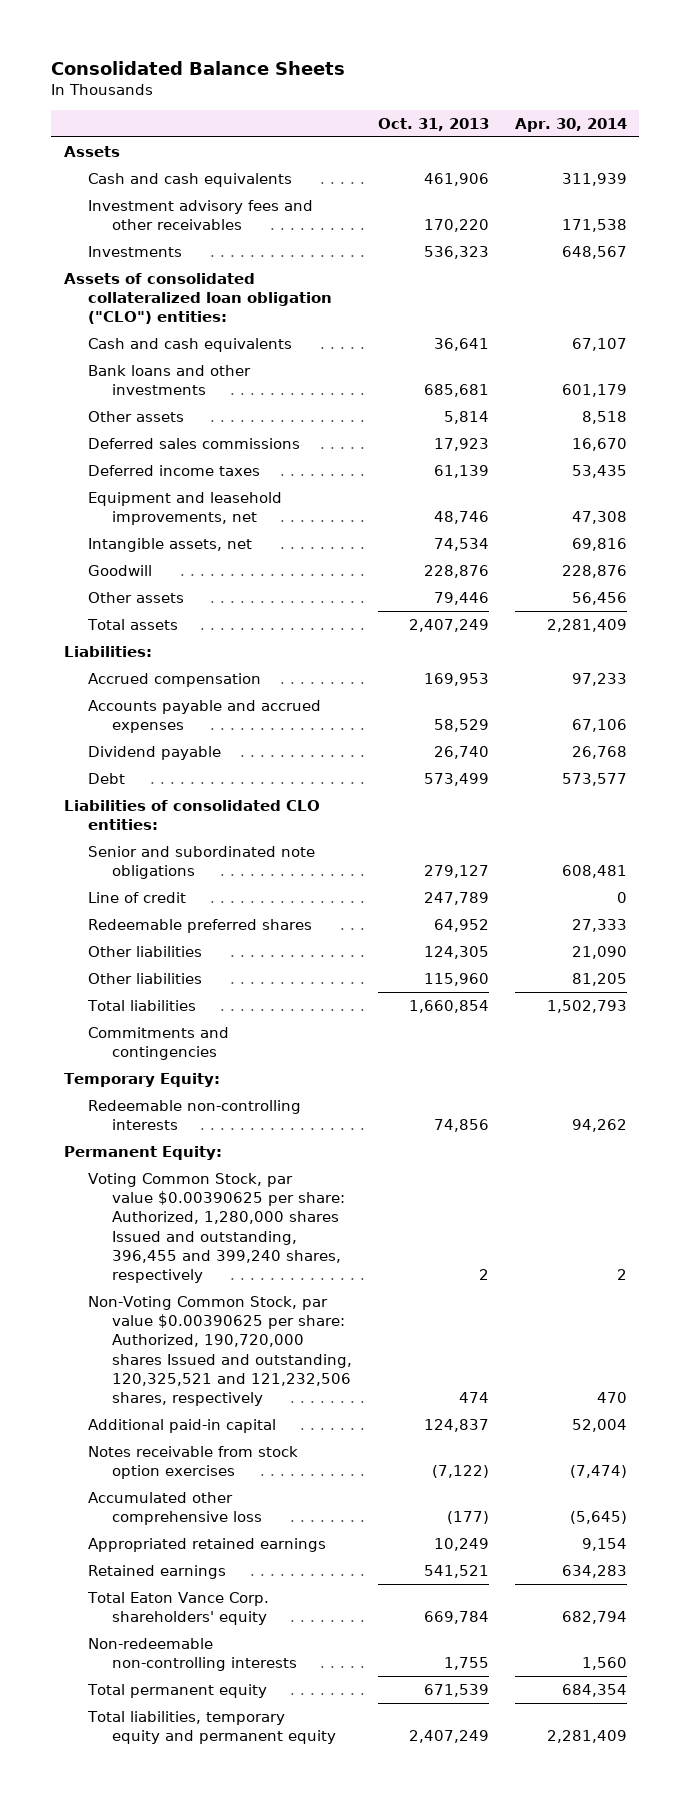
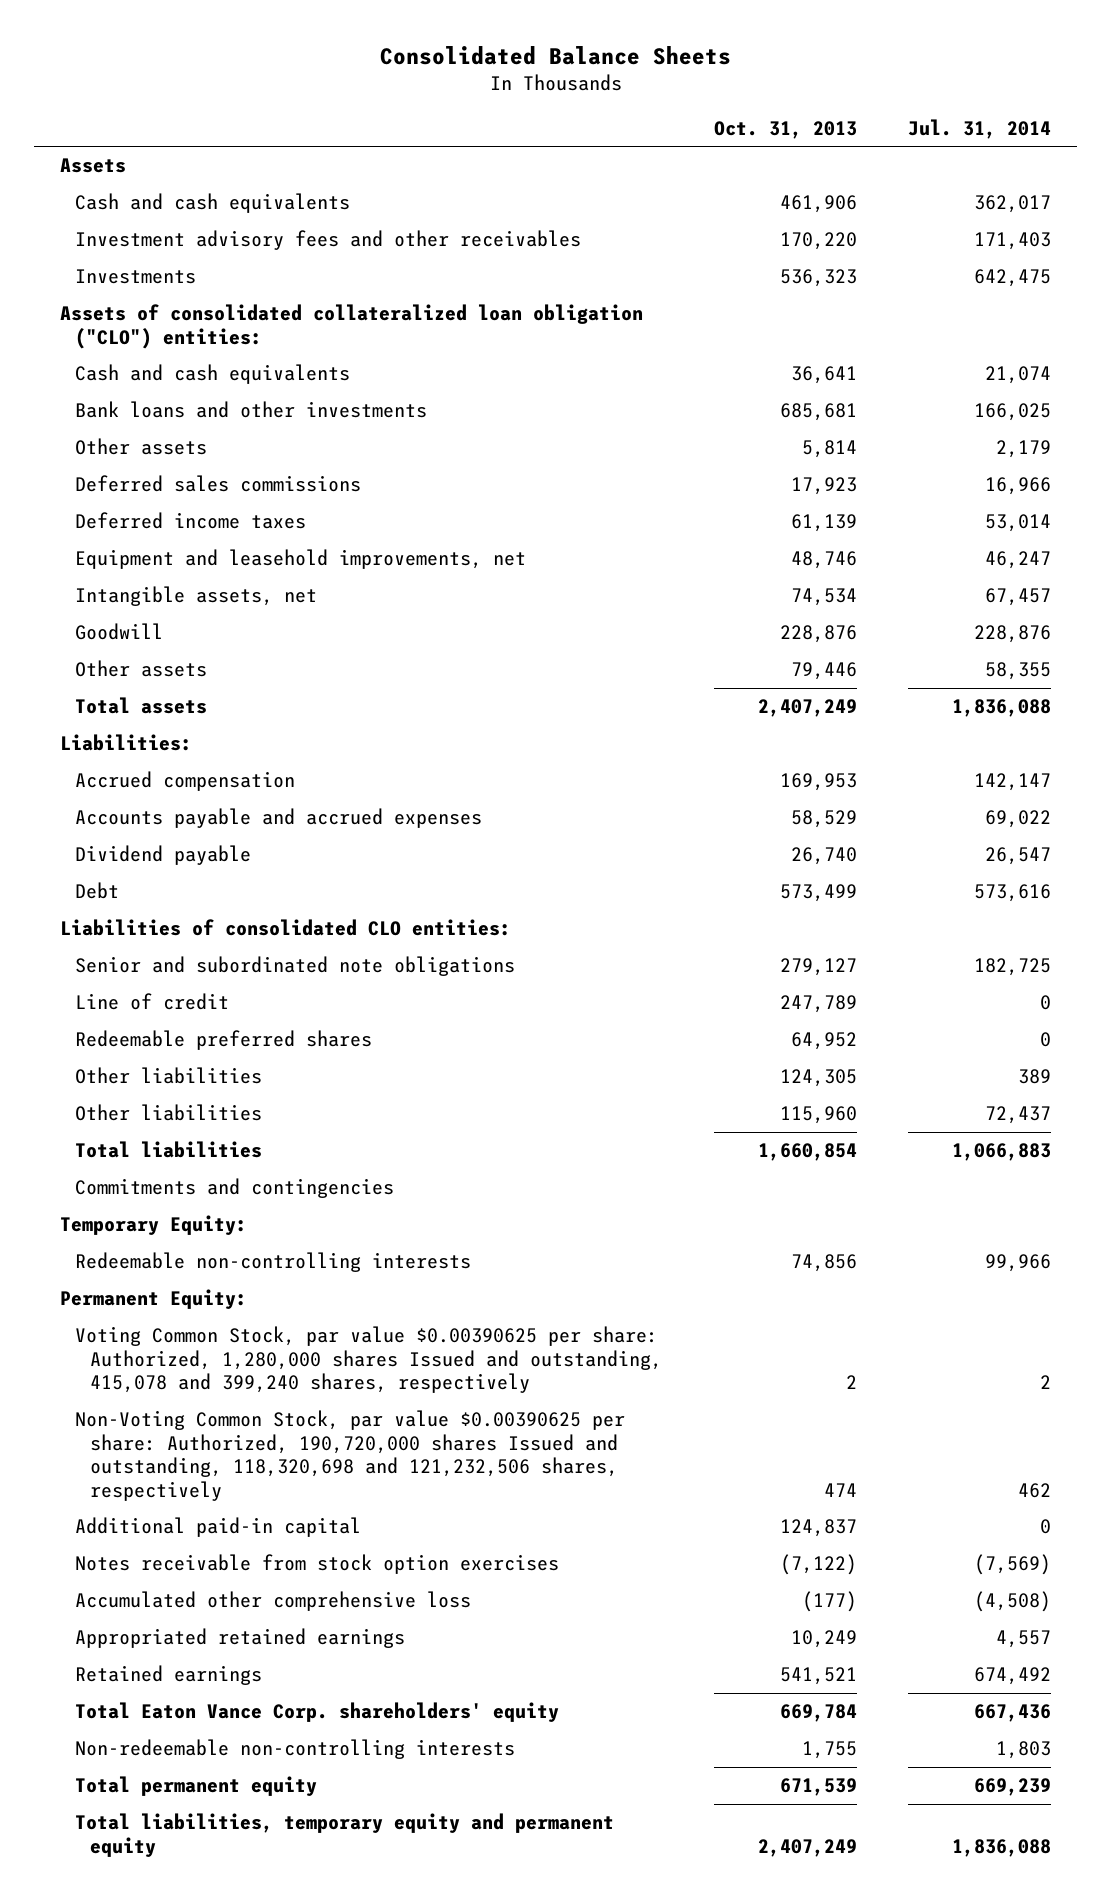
[514,117,627,132] Apr. 30, 2014 -> none
none -> [908,118,1052,139] Jul. 31, 2014
[88,1172,346,1284] Voting Common Stock, par value $0.00390625 per share: Authorized, 1,280,000 shares Issued and outstanding, 396,455 and 399,240 shares, respectively -> [74,1326,662,1394] Voting Common Stock, par value $0.00390625 per share: Authorized, 1,280,000 shares Issued and outstanding, 415,078 and 399,240 shares, respectively
[88,1295,353,1407] Non-Voting Common Stock, par value $0.00390625 per share: Authorized, 190,720,000 shares Issued and outstanding, 120,325,521 and 121,232,506 shares, respectively -> [74,1410,625,1501] Non-Voting Common Stock, par value $0.00390625 per share: Authorized, 190,720,000 shares Issued and outstanding, 118,320,698 and 121,232,506 shares, respectively

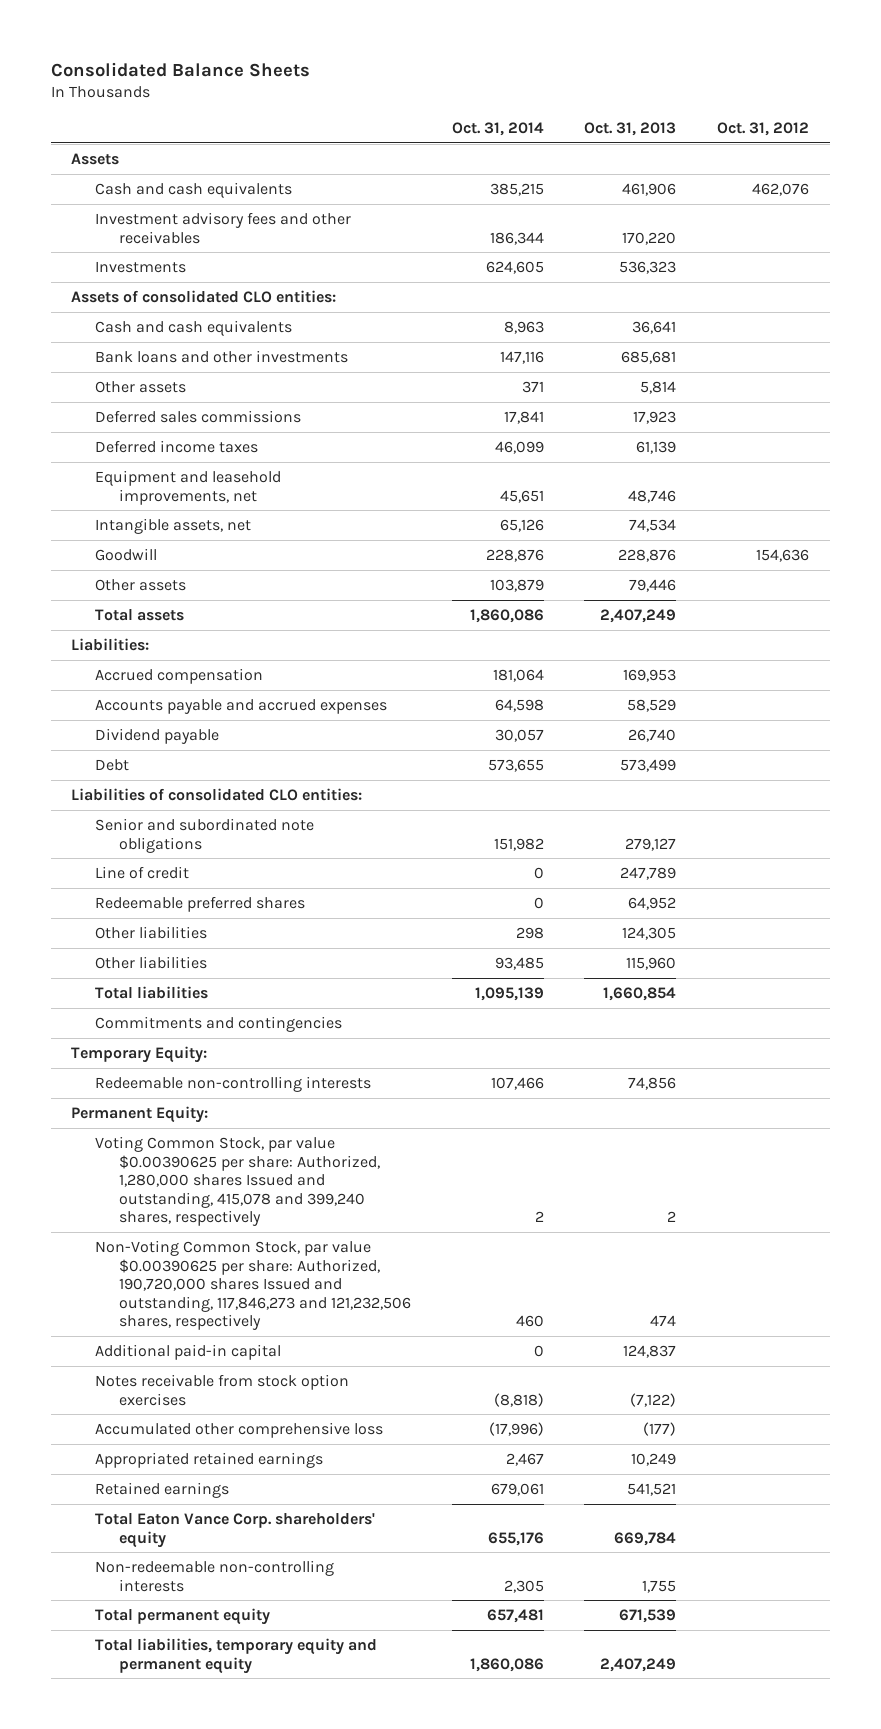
[908,118,1052,139] Jul. 31, 2014 -> none
none -> [451,122,544,137] Oct. 31, 2014
none -> [717,122,810,137] Oct. 31, 2012
[59,304,643,349] Assets of consolidated collateralized loan obligation ("CLO") entities: -> [71,289,337,303] Assets of consolidated CLO entities:
[74,1410,625,1501] Non-Voting Common Stock, par value $0.00390625 per share: Authorized, 190,720,000 shares Issued and outstanding, 118,320,698 and 121,232,506 shares, respectively -> [95,1239,411,1331] Non-Voting Common Stock, par value $0.00390625 per share: Authorized, 190,720,000 shares Issued and outstanding, 117,846,273 and 121,232,506 shares, respectively

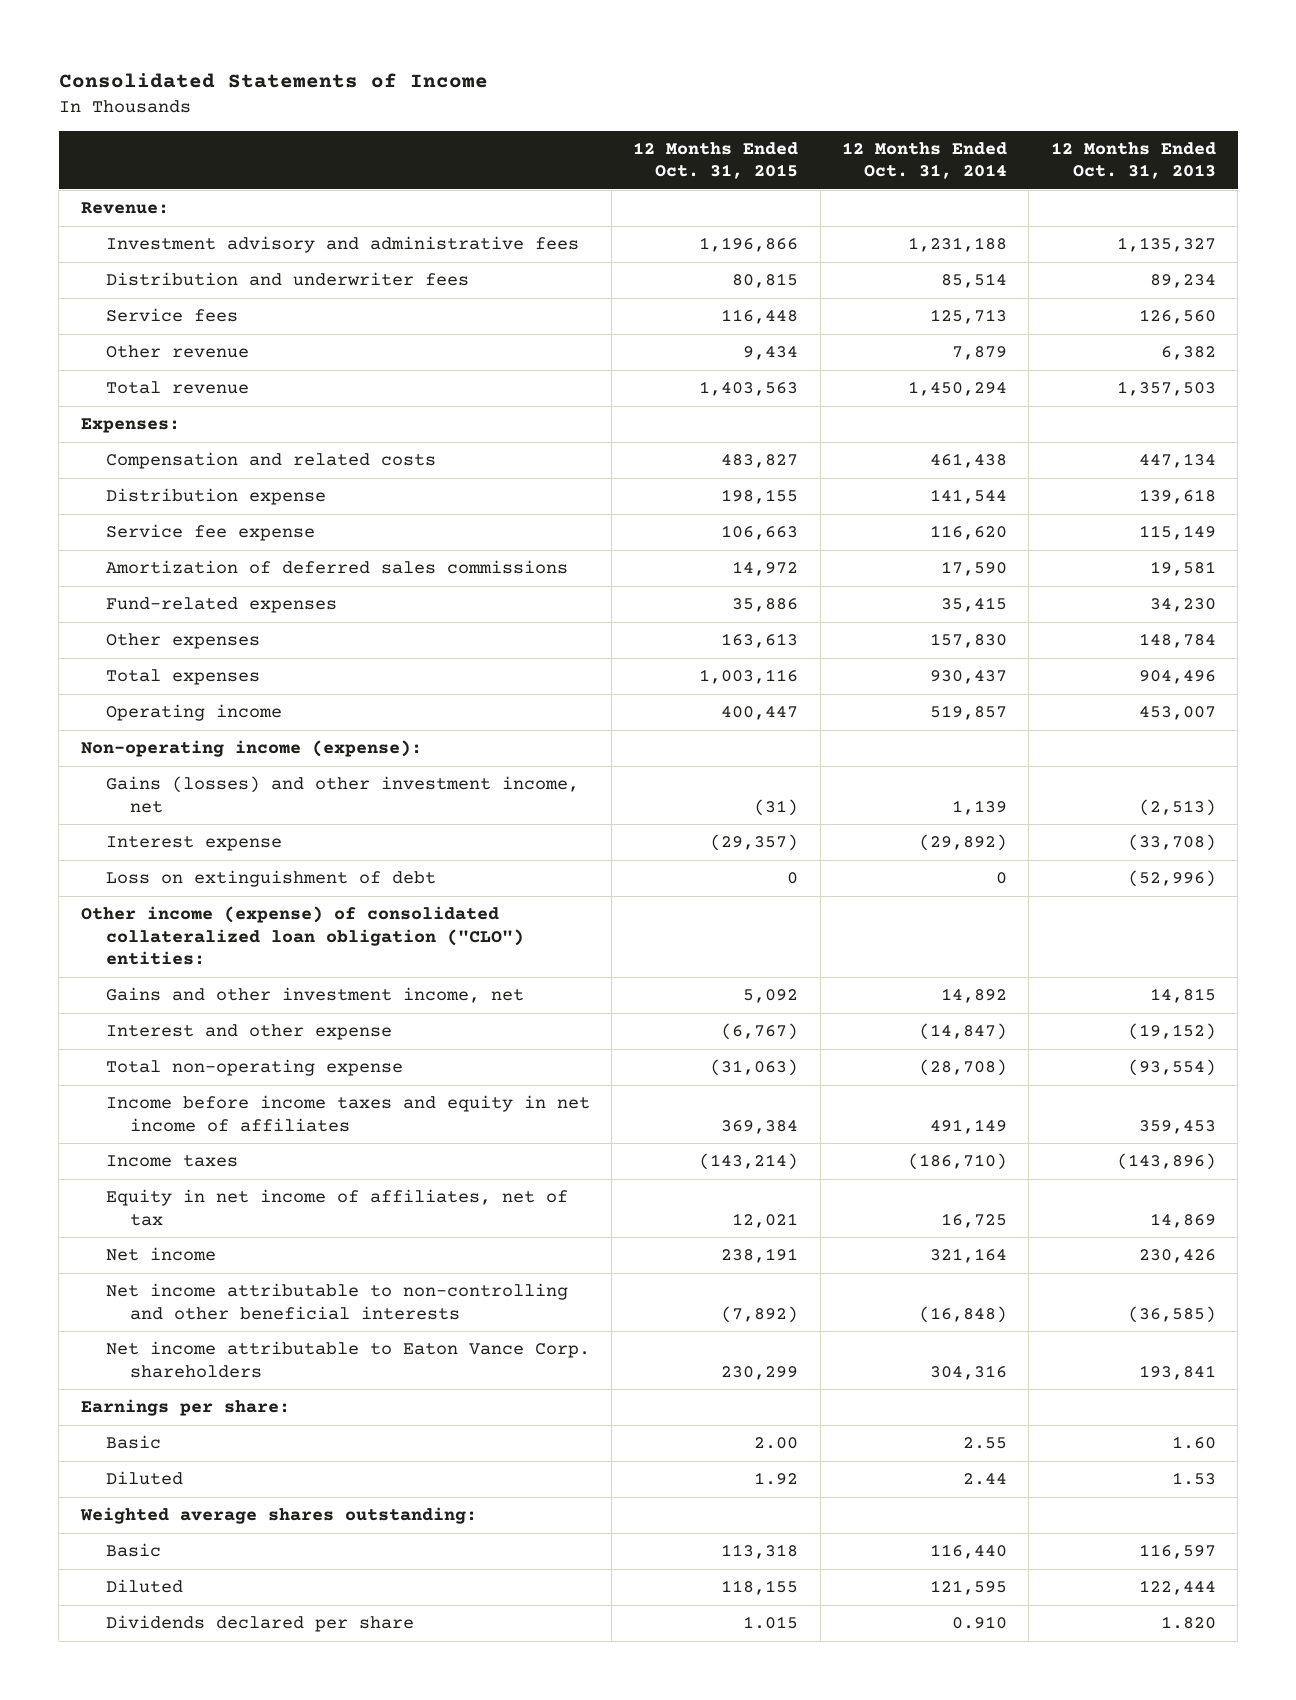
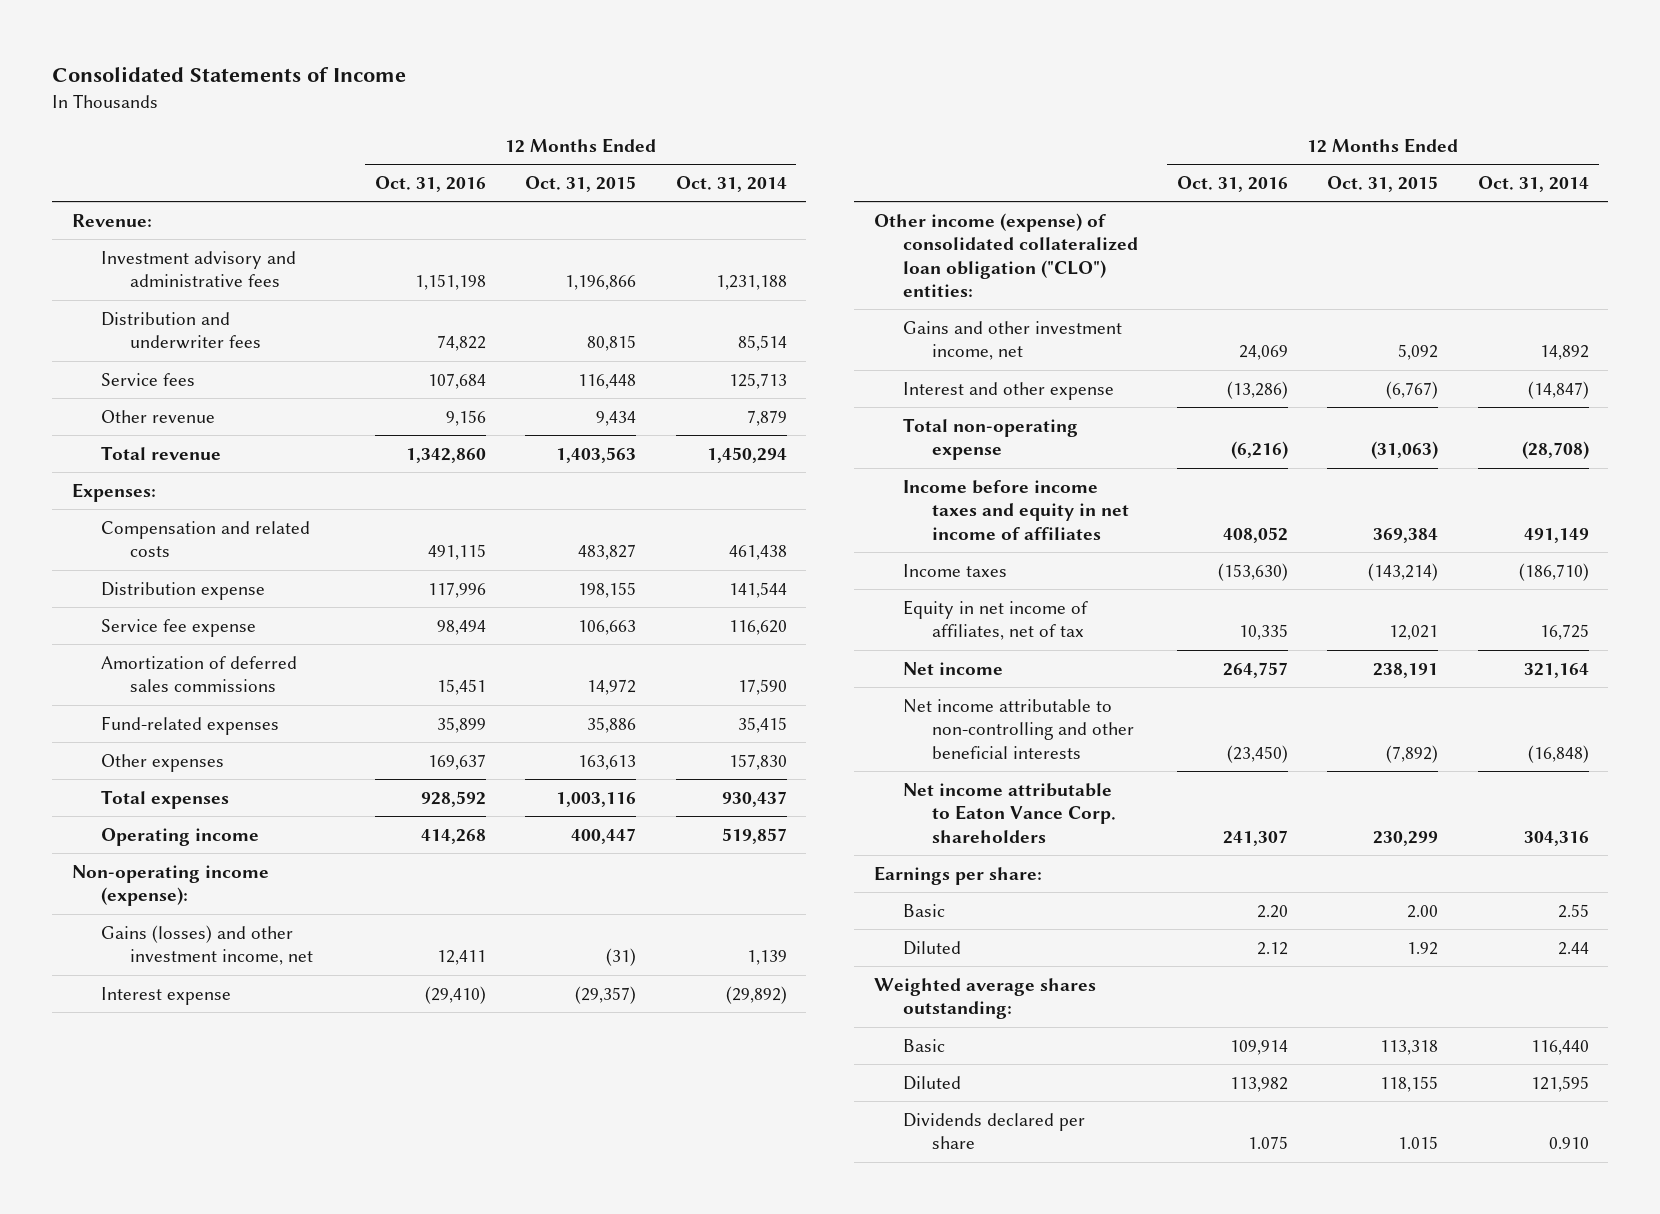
[1050,141,1216,180] 12 Months Ended Oct. 31, 2013 -> none
none -> [374,175,486,192] Oct. 31, 2016
[105,870,436,888] Loss on extinguishment of debt -> none

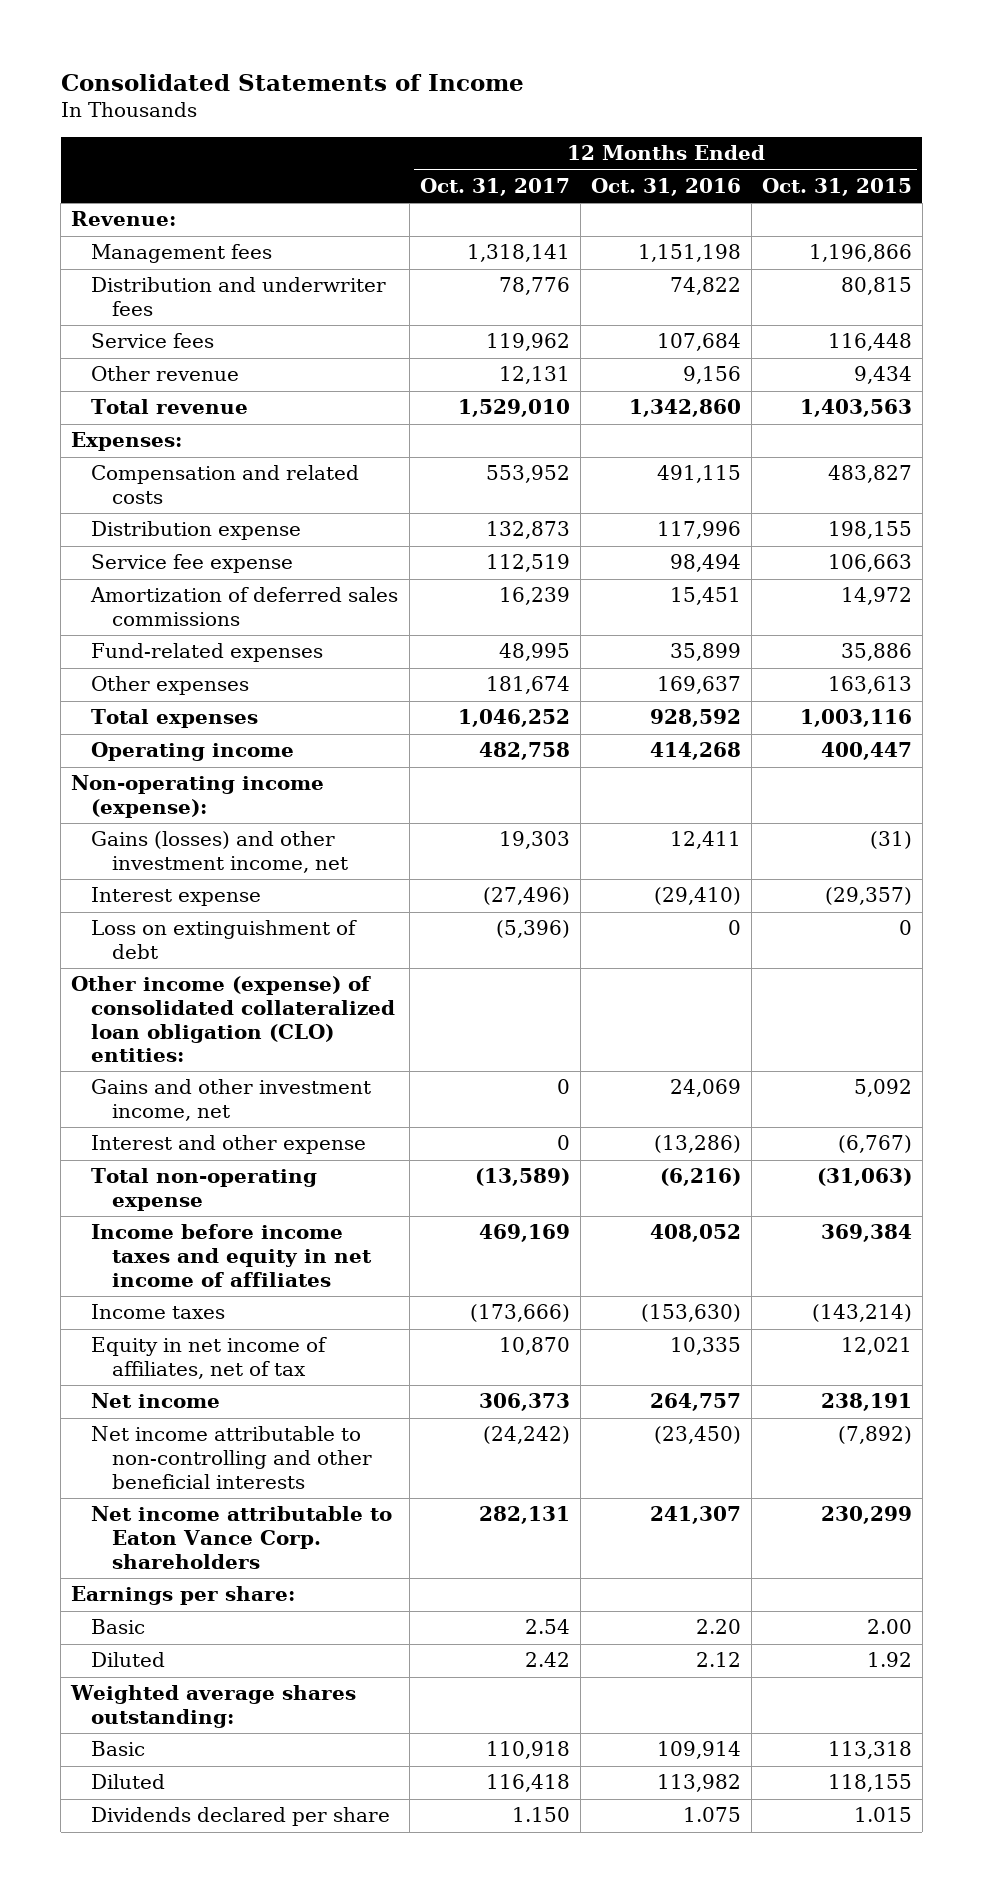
[675,175,787,192] Oct. 31, 2014 -> none
none -> [419,177,570,196] Oct. 31, 2017
[100,250,296,288] Investment advisory and administrative fees -> [91,244,273,264] Management fees
none -> [91,920,358,959] Loss on extinguishment of debt
[873,212,1138,298] Other income (expense) of consolidated collateralized loan obligation ("CLO") entities: -> [71,976,396,1063] Other income (expense) of consolidated collateralized loan obligation (CLO) entities:

